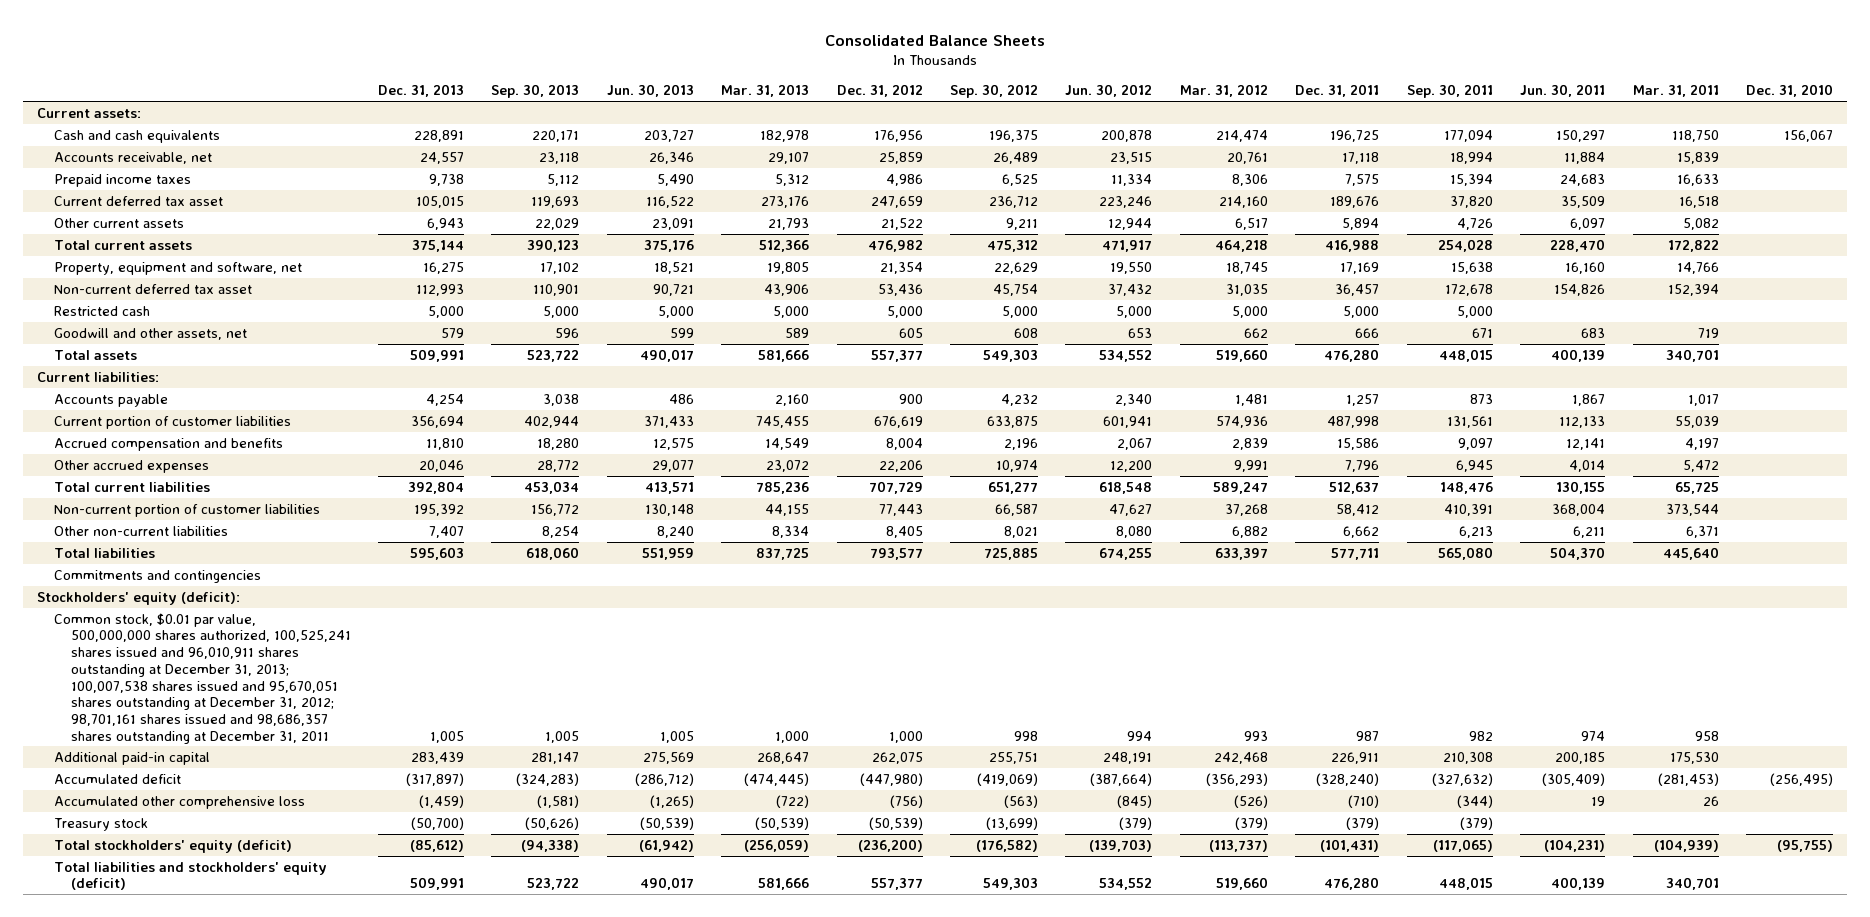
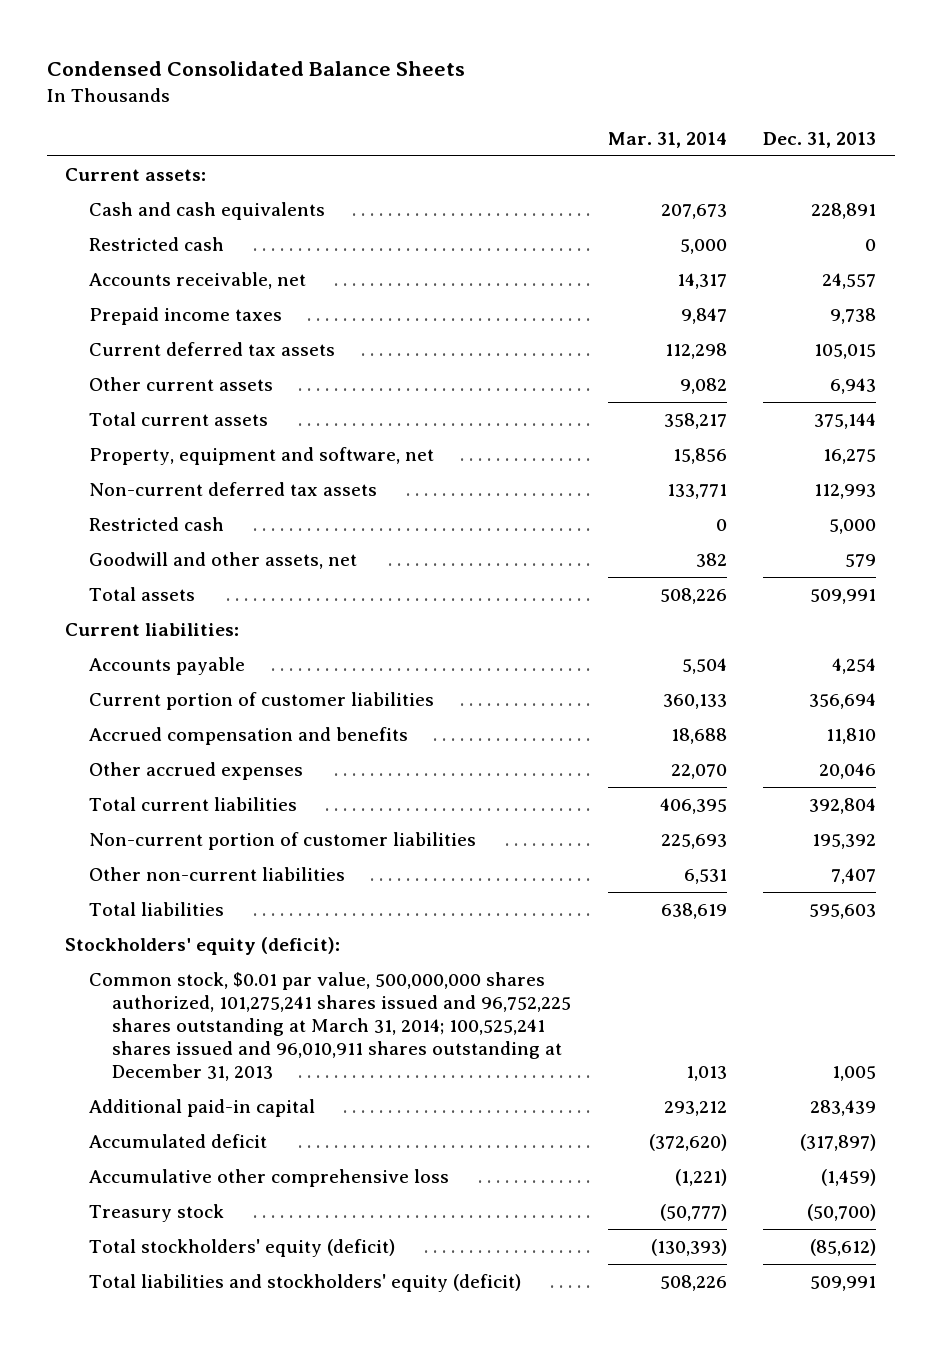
[824,34,1045,46] Consolidated Balance Sheets -> [47,61,466,77] Condensed Consolidated Balance Sheets
[491,84,580,99] Sep. 30, 2013 -> none
[606,84,694,98] Jun. 30, 2013 -> none
[721,84,810,98] Mar. 31, 2013 -> none
[836,84,923,98] Dec. 31, 2012 -> none
[950,84,1039,99] Sep. 30, 2012 -> none
[1065,84,1153,98] Jun. 30, 2012 -> none
[1179,84,1268,98] Mar. 31, 2012 -> none
[1295,84,1380,98] Dec. 31, 2011 -> none
[1406,84,1493,99] Sep. 30, 2011 -> none
[1520,84,1606,98] Jun. 30, 2011 -> none
[1632,84,1719,98] Mar. 31, 2011 -> none
[1745,84,1833,98] Dec. 31, 2010 -> none
none -> [607,131,727,148] Mar. 31, 2014
none -> [88,237,224,252] Restricted cash
[53,195,223,206] Current deferred tax asset -> [88,342,335,357] Current deferred tax assets
[53,283,252,294] Non-current deferred tax asset -> [88,482,377,497] Non-current deferred tax assets
[53,569,261,583] Commitments and contingencies -> none
[53,612,351,744] Common stock, $0.01 par value, 500,000,000 shares authorized, 100,525,241 shares issued and 96,010,911 shares outstanding at December 31, 2013; 100,007,538 shares issued and 95,670,051 shares outstanding at December 31, 2012; 98,701,161 shares issued and 98,686,357 shares outstanding at December 31, 2011 -> [88,972,572,1081] Common stock, $0.01 par value, 500,000,000 shares authorized, 101,275,241 shares issued and 96,752,225 shares outstanding at March 31, 2014; 100,525,241 shares issued and 96,010,911 shares outstanding at December 31, 2013
[53,795,305,809] Accumulated other comprehensive loss -> [88,1169,449,1188] Accumulative other comprehensive loss

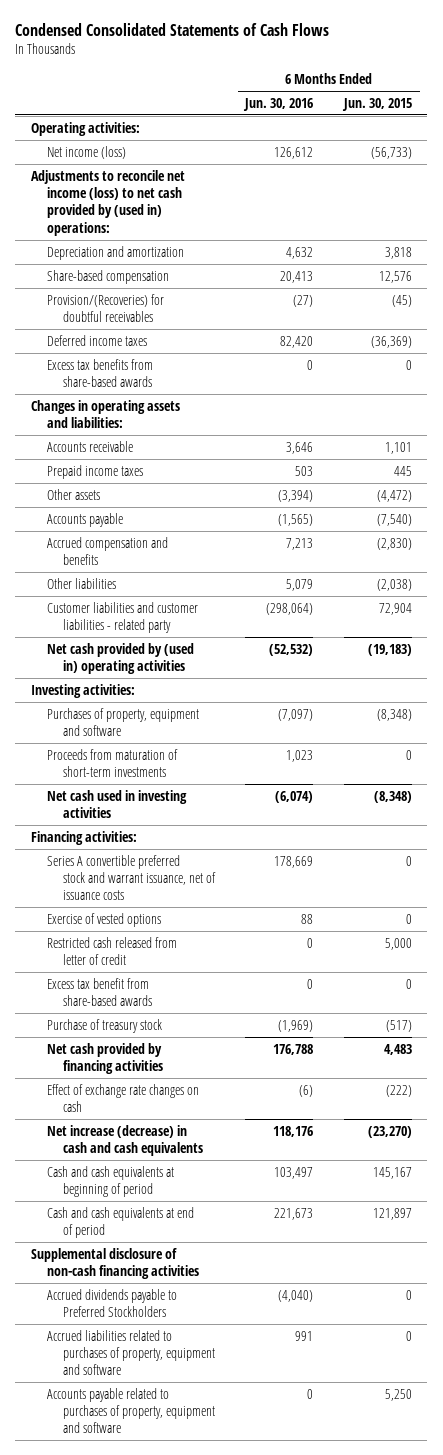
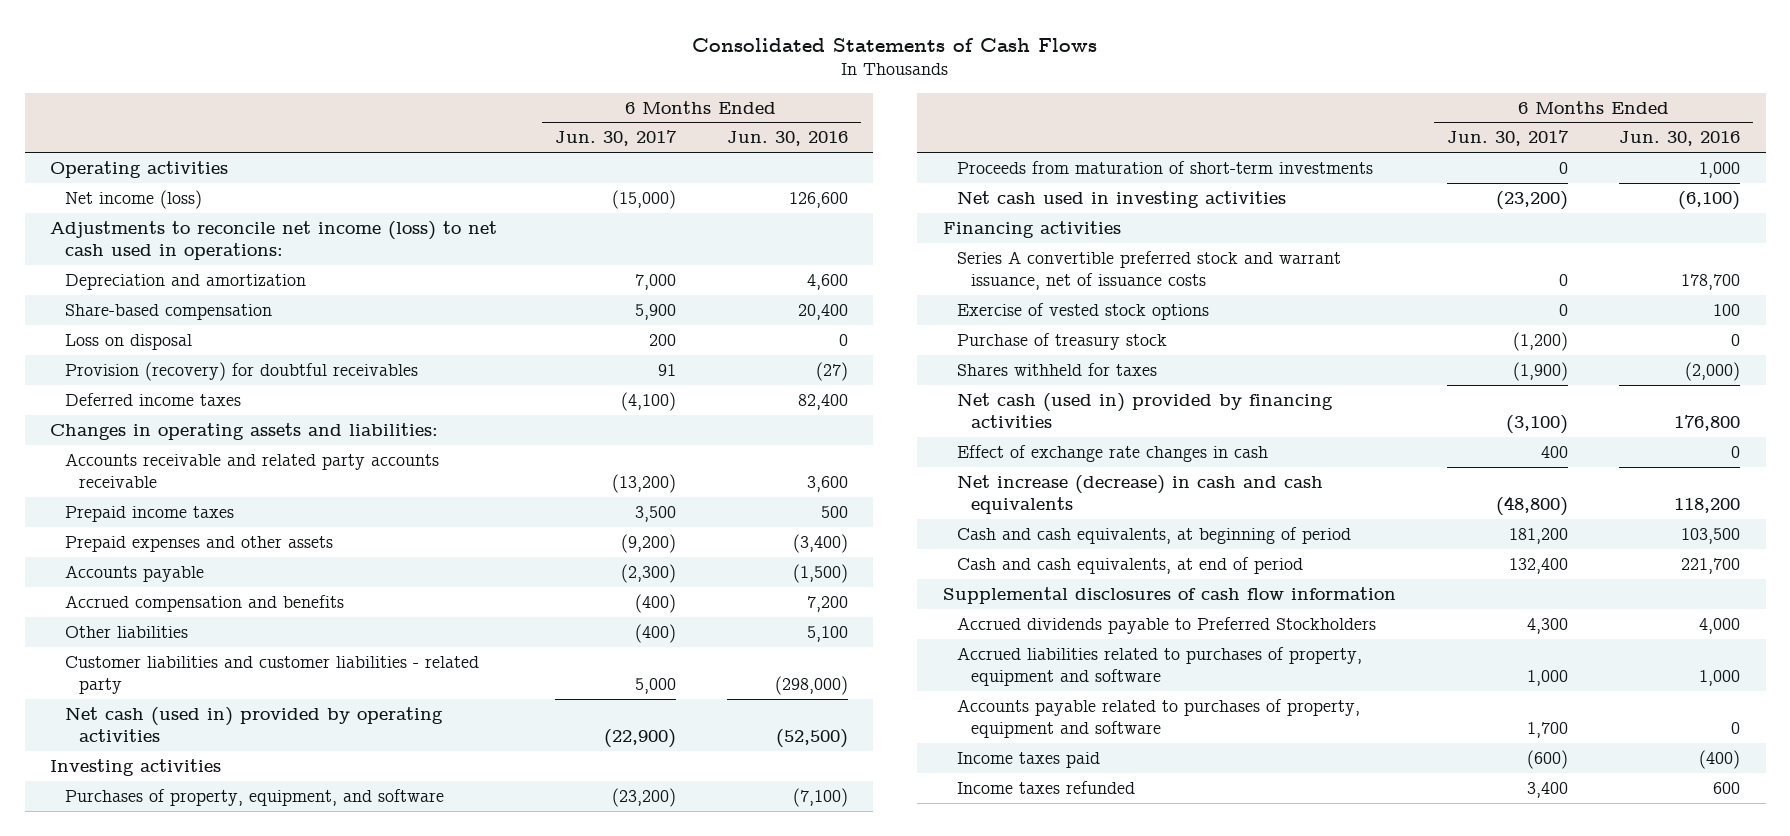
[15,23,330,37] Condensed Consolidated Statements of Cash Flows -> [692,37,1098,52] Consolidated Statements of Cash Flows
[341,97,412,111] Jun. 30, 2015 -> none
none -> [554,130,677,147] Jun. 30, 2017
[46,358,153,387] Excess tax benefits from share-based awards -> none
[30,121,140,136] Operating activities: -> [50,160,229,178] Operating activities
[274,146,314,159] 126,612 -> [788,191,848,208] 126,600
[30,169,185,236] Adjustments to reconcile net income (loss) to net cash provided by (used in) operations: -> [50,220,498,261] Adjustments to reconcile net income (loss) to net cash used in operations:
[286,246,314,259] 4,632 -> [806,273,848,290] 4,600
[280,270,314,283] 20,413 -> [797,303,848,320] 20,400
none -> [64,333,192,350] Loss on disposal
[46,293,164,322] Provision/(Recoveries) for doubtful receivables -> [64,361,418,381] Provision (recovery) for doubtful receivables
[280,335,314,348] 82,420 -> [797,393,848,410] 82,400
[46,440,133,452] Accounts receivable -> none
[46,488,100,500] Other assets -> none
[46,936,177,965] Restricted cash released from letter of credit -> none
[46,977,152,1006] Excess tax benefit from share-based awards -> none
[30,1247,199,1279] Supplemental disclosure of non-cash financing activities -> none
none -> [64,452,439,489] Accounts receivable and related party accounts receivable
[295,465,314,476] 503 -> [820,505,848,518] 500
none -> [64,535,333,552] Prepaid expenses and other assets
[278,513,314,526] (1,565) -> [792,563,848,583] (1,500)
[286,537,314,550] 7,213 -> [806,595,848,612] 7,200
[286,578,314,591] 5,079 -> [806,625,848,642] 5,100
[266,602,314,615] (298,064) -> [774,676,848,696] (298,000)
[46,642,194,674] Net cash provided by (used in) operating activities -> [64,706,443,743] Net cash (used in) provided by operating activities
[269,643,314,656] (52,532) -> [775,729,848,749] (52,500)
[30,683,135,698] Investing activities: -> [50,758,222,776] Investing activities
[46,707,199,736] Purchases of property, equipment and software -> [64,788,444,806] Purchases of property, equipment, and software
[278,708,314,721] (7,097) -> [792,787,848,807] (7,100)
[286,749,314,762] 1,023 -> [1699,161,1741,178] 1,000
[275,790,314,803] (6,074) -> [1678,190,1741,210] (6,100)
[30,830,137,845] Financing activities: -> [942,220,1121,238] Financing activities
[274,855,314,868] 178,669 -> [1681,274,1741,291] 178,700
[46,912,161,927] Exercise of vested options -> [957,302,1210,320] Exercise of vested stock options
[301,913,314,924] 88 -> [1713,303,1741,316] 100
[278,1019,314,1032] (1,969) -> [1731,333,1741,346] 0
none -> [957,362,1158,376] Shares withheld for taxes
[46,1042,163,1074] Net cash provided by financing activities -> [957,392,1334,429] Net cash (used in) provided by financing activities
[273,1043,314,1055] 176,788 -> [1674,415,1741,432] 176,800
[46,1083,199,1112] Effect of exchange rate changes on cash -> [957,444,1269,462] Effect of exchange rate changes in cash
[299,1084,314,1097] (6) -> [1731,445,1741,458] 0
[273,1125,314,1137] 118,176 -> [1674,498,1741,514] 118,200
[46,1165,174,1197] Cash and cash equivalents at beginning of period -> [957,526,1352,544] Cash and cash equivalents, at beginning of period
[274,1166,314,1179] 103,497 -> [1681,527,1741,544] 103,500
[46,1206,194,1238] Cash and cash equivalents at end of period -> [957,556,1304,574] Cash and cash equivalents, at end of period
[274,1207,314,1220] 221,673 -> [1681,557,1741,574] 221,700
none -> [942,586,1396,604] Supplemental disclosures of cash flow information
[278,1289,314,1302] (4,040) -> [1699,617,1741,634] 4,000
[295,1330,314,1341] 991 -> [1699,670,1741,687] 1,000
none -> [957,751,1101,768] Income taxes paid
none -> [957,780,1136,794] Income taxes refunded

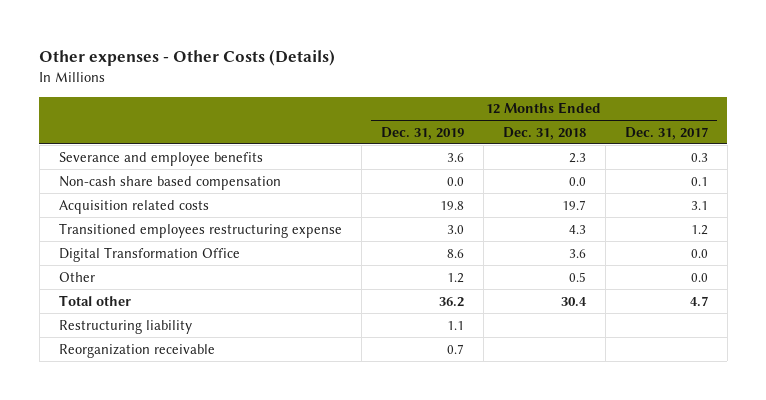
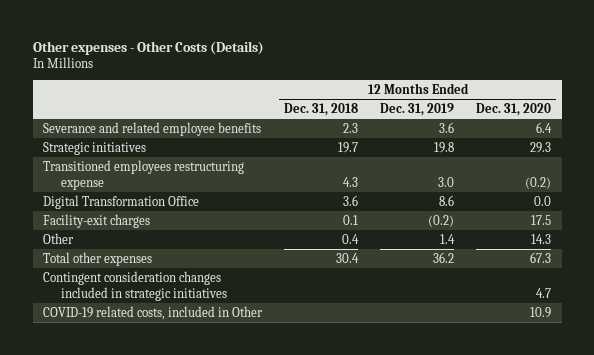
[624,126,708,140] Dec. 31, 2017 -> none
none -> [475,103,551,117] Dec. 31, 2020
[58,175,281,190] Non-cash share based compensation -> none
[58,151,263,166] Severance and employee benefits -> [43,121,262,136] Severance and related employee benefits
[58,199,209,214] Acquisition related costs -> [43,141,147,155] Strategic initiatives
[58,319,192,334] Restructuring liability -> none
[58,343,215,358] Reorganization receivable -> none
none -> [43,213,151,228] Facility-exit charges
[446,272,464,283] 1.2 -> [440,233,456,244] 1.4
[568,271,586,282] 0.5 -> [342,233,360,244] 0.4
[58,294,131,306] Total other -> [43,251,153,266] Total other expenses
none -> [43,270,228,301] Contingent consideration changes included in strategic initiatives
none -> [43,305,264,320] COVID-19 related costs, included in Other

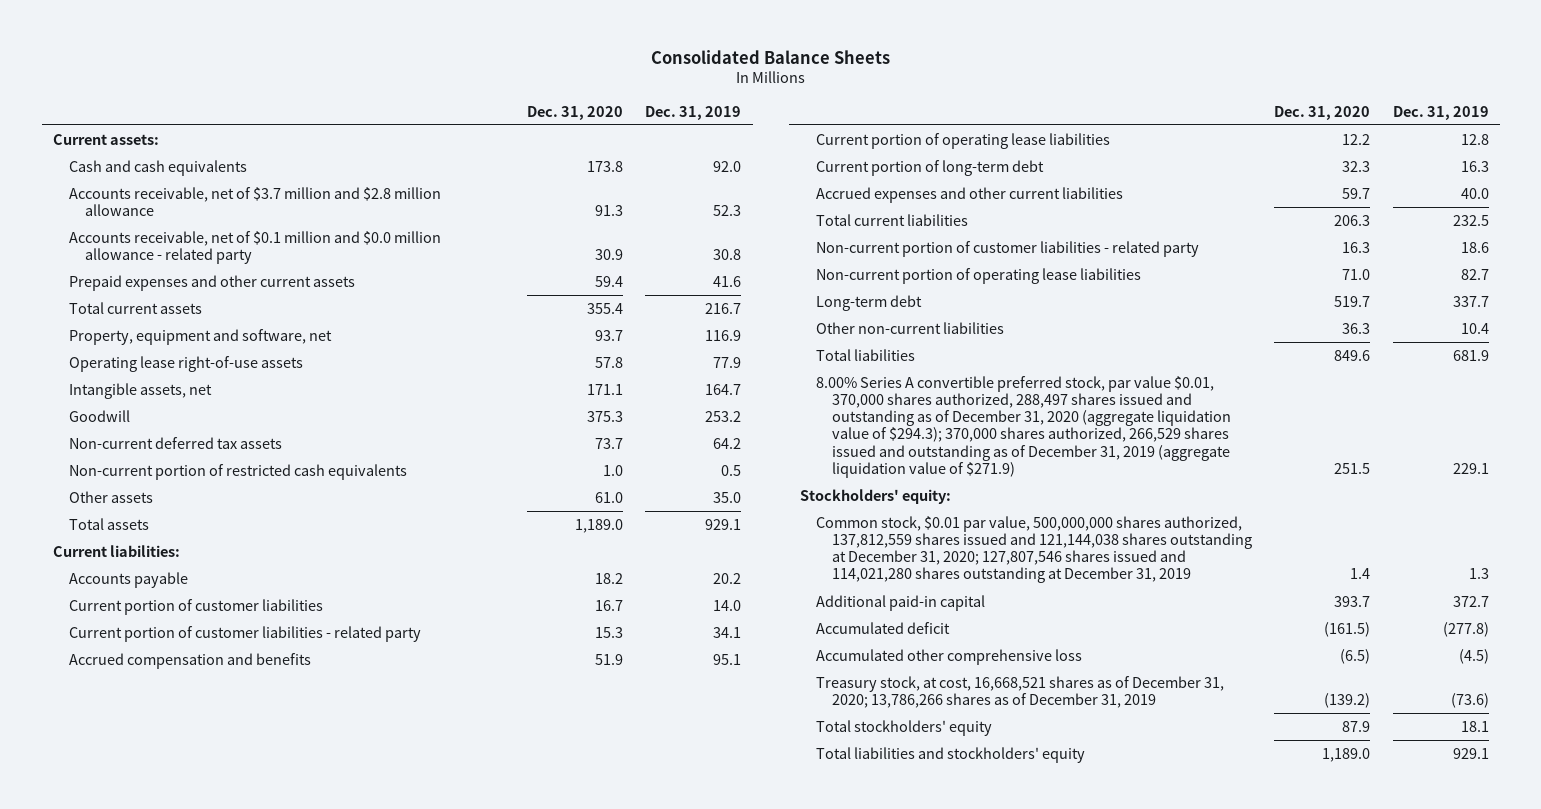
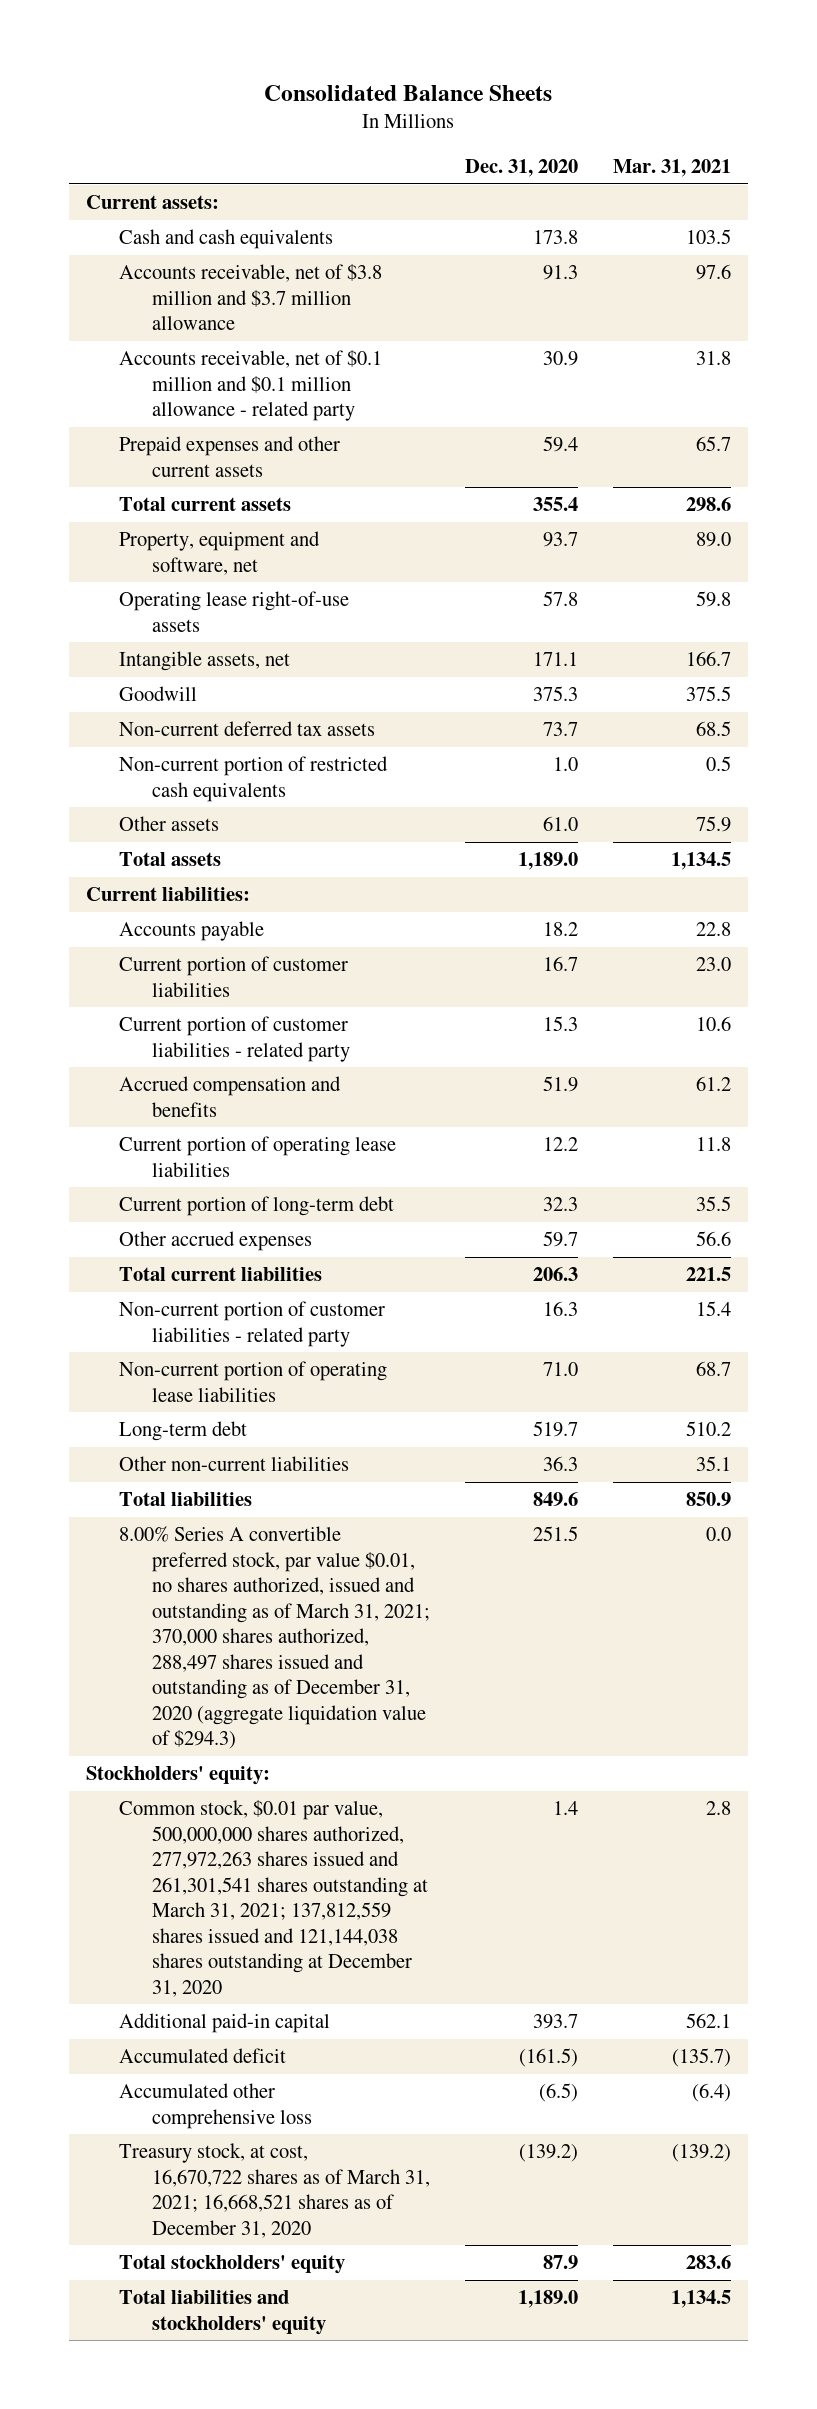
[645,105,742,120] Dec. 31, 2019 -> none
none -> [612,159,731,178] Mar. 31, 2021
[68,186,441,216] Accounts receivable, net of $3.7 million and $2.8 million allowance -> [118,264,382,331] Accounts receivable, net of $3.8 million and $3.7 million allowance
[68,230,441,264] Accounts receivable, net of $0.1 million and $0.0 million allowance - related party -> [118,350,382,422] Accounts receivable, net of $0.1 million and $0.1 million allowance - related party
[815,186,1123,203] Accrued expenses and other current liabilities -> [118,1231,312,1252] Other accrued expenses
[815,375,1232,479] 8.00% Series A convertible preferred stock, par value $0.01, 370,000 shares authorized, 288,497 shares issued and outstanding as of December 31, 2020 (aggregate liquidation value of $294.3); 370,000 shares authorized, 266,529 shares issued and outstanding as of December 31, 2019 (aggregate liquidation value of $271.9) -> [118,1526,430,1750] 8.00% Series A convertible preferred stock, par value $0.01, no shares authorized, issued and outstanding as of March 31, 2021; 370,000 shares authorized, 288,497 shares issued and outstanding as of December 31, 2020 (aggregate liquidation value of $294.3)
[815,515,1253,584] Common stock, $0.01 par value, 500,000,000 shares authorized, 137,812,559 shares issued and 121,144,038 shares outstanding at December 31, 2020; 127,807,546 shares issued and 114,021,280 shares outstanding at December 31, 2019 -> [118,1800,428,1997] Common stock, $0.01 par value, 500,000,000 shares authorized, 277,972,263 shares issued and 261,301,541 shares outstanding at March 31, 2021; 137,812,559 shares issued and 121,144,038 shares outstanding at December 31, 2020
[815,675,1224,708] Treasury stock, at cost, 16,668,521 shares as of December 31, 2020; 13,786,266 shares as of December 31, 2019 -> [118,2143,430,2238] Treasury stock, at cost, 16,670,722 shares as of March 31, 2021; 16,668,521 shares as of December 31, 2020

